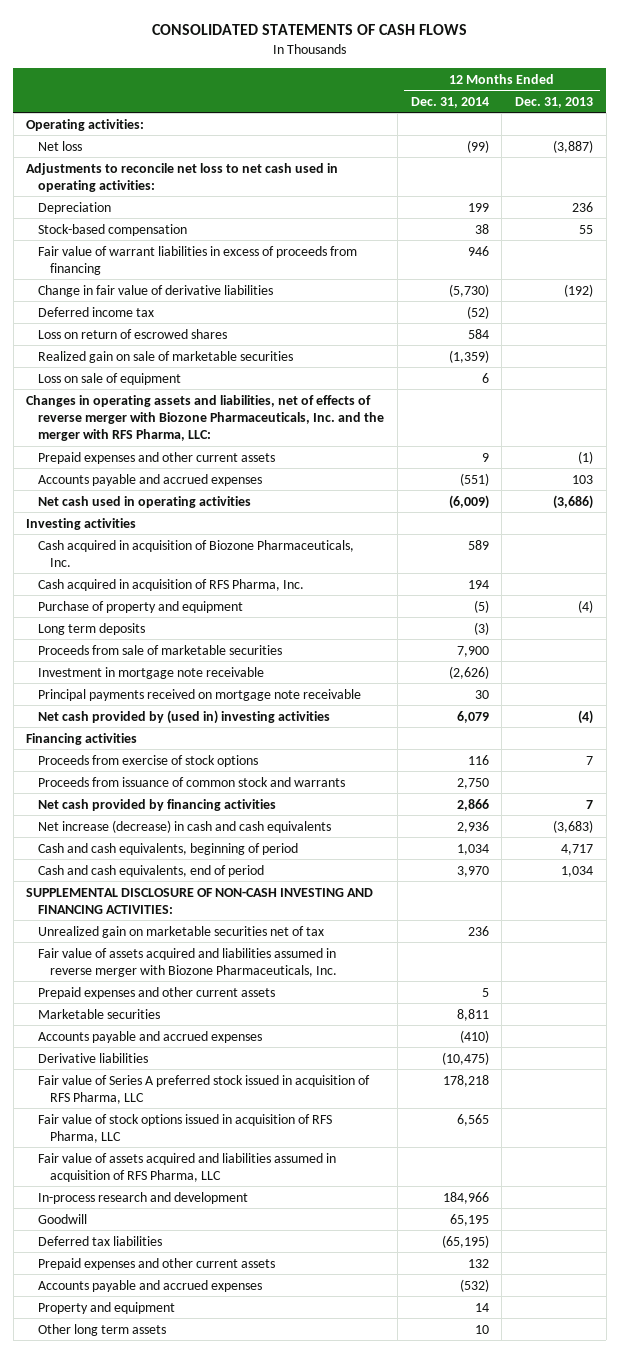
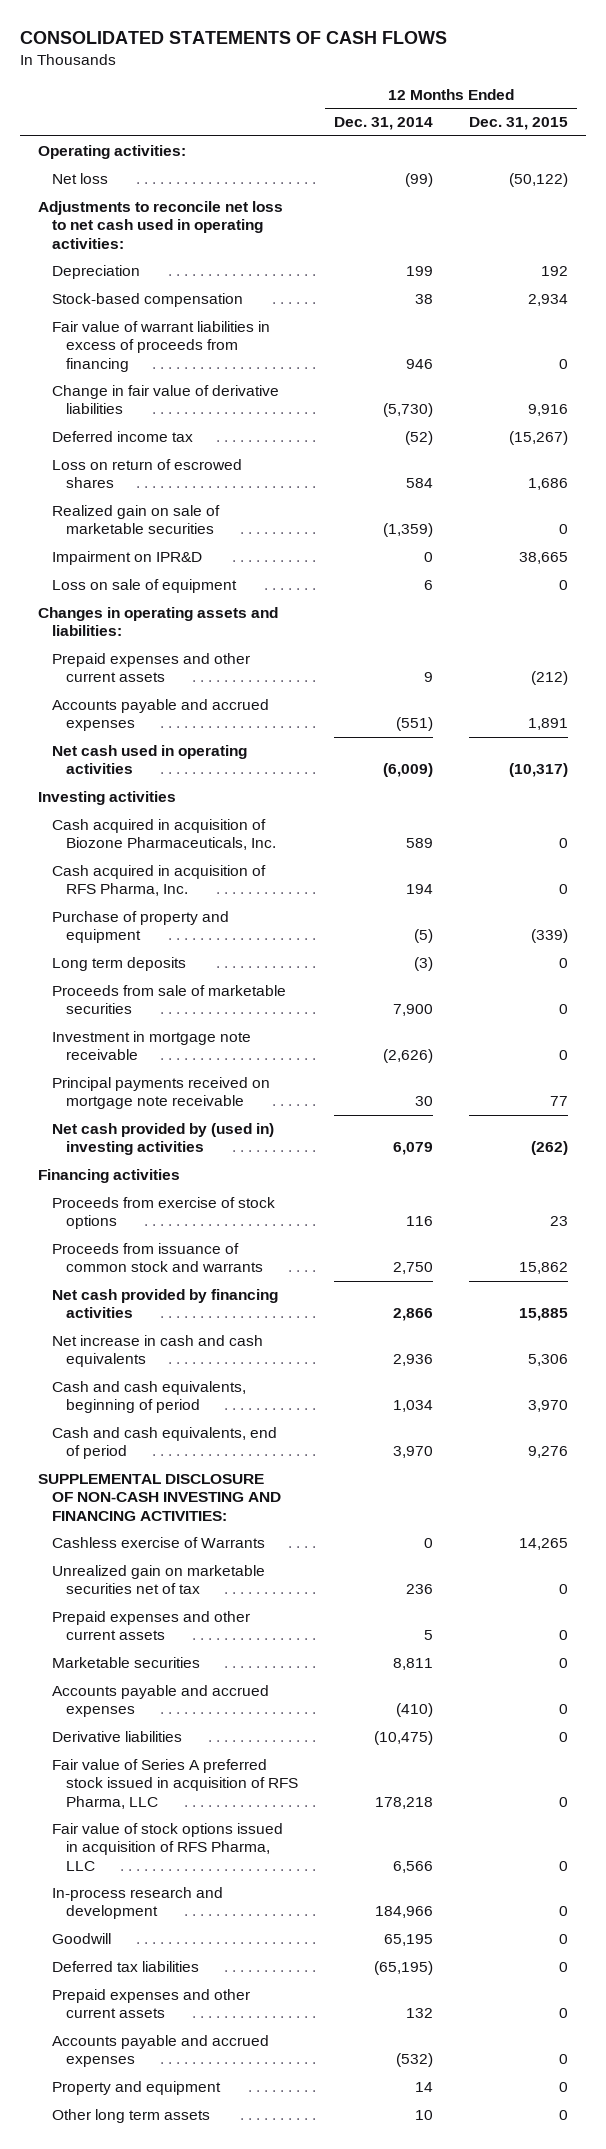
[515,96,594,108] Dec. 31, 2013 -> none
none -> [468,117,568,131] Dec. 31, 2015
none -> [51,551,202,566] Impairment on IPR&D
[26,394,385,442] Changes in operating assets and liabilities, net of effects of reverse merger with Biozone Pharmaceuticals, Inc. and the merger with RFS Pharma, LLC: -> none
none -> [37,607,278,637] Changes in operating assets and liabilities:
[38,819,332,833] Net increase (decrease) in cash and cash equivalents -> [51,1335,263,1368] Net increase in cash and cash equivalents
none -> [51,1537,265,1549] Cashless exercise of Warrants
[38,947,338,977] Fair value of assets acquired and liabilities assumed in reverse merger with Biozone Pharmaceuticals, Inc. -> none
[38,1152,337,1182] Fair value of assets acquired and liabilities assumed in acquisition of RFS Pharma, LLC -> none
[456,1113,489,1126] 6,565 -> [392,1860,433,1873] 6,566

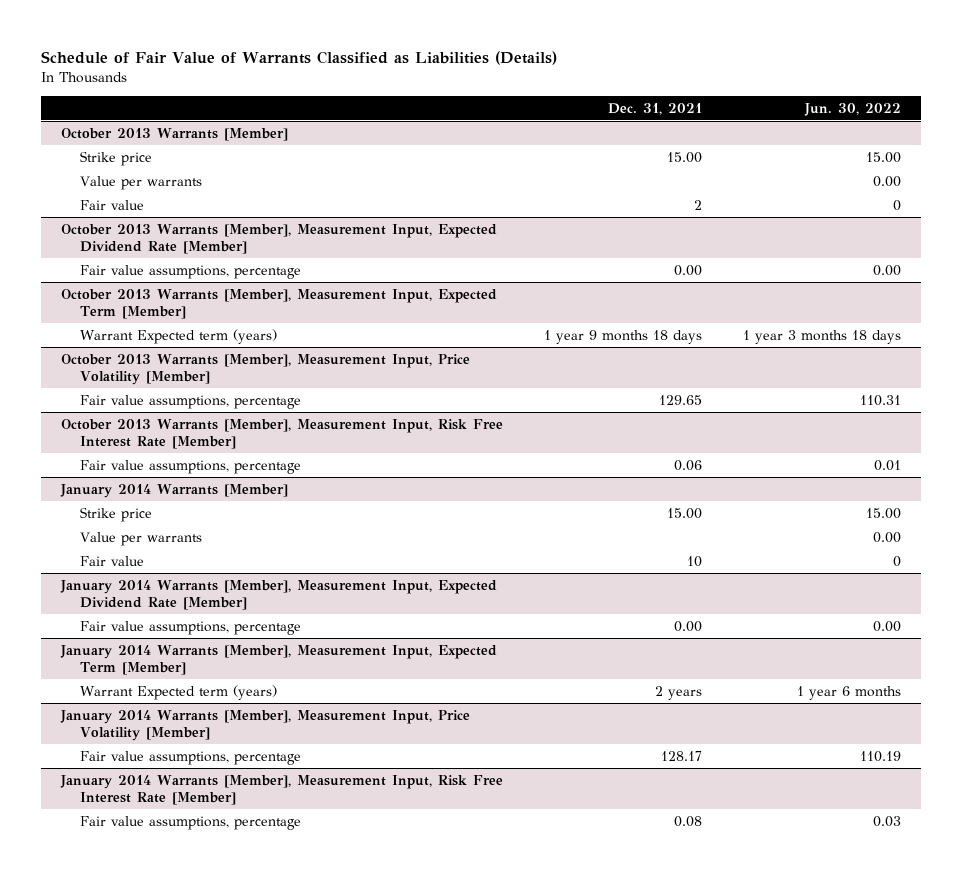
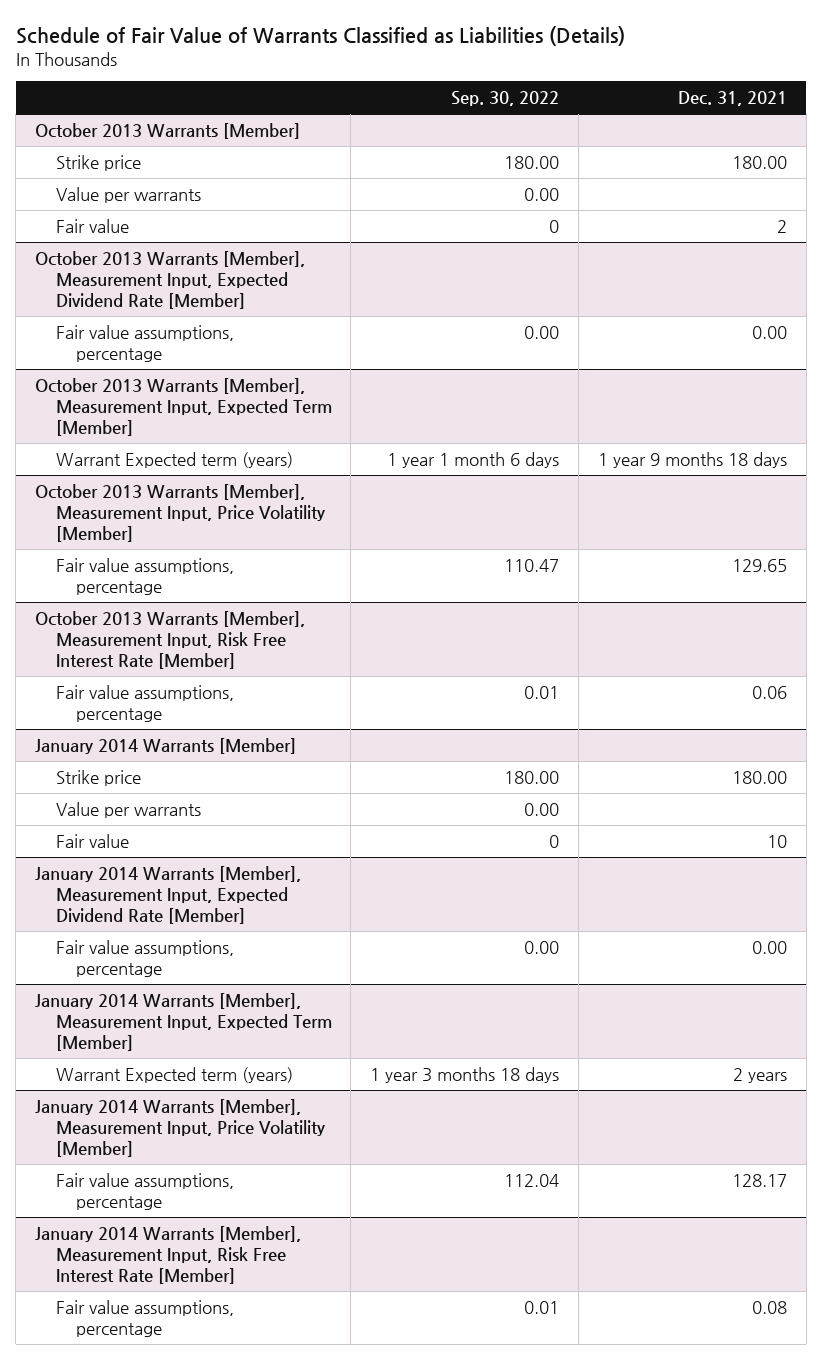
[803,102,901,116] Jun. 30, 2022 -> none
none -> [451,91,560,107] Sep. 30, 2022
[666,151,702,163] 15.00 -> [731,155,787,169] 180.00
[666,507,702,519] 15.00 -> [731,770,787,784] 180.00

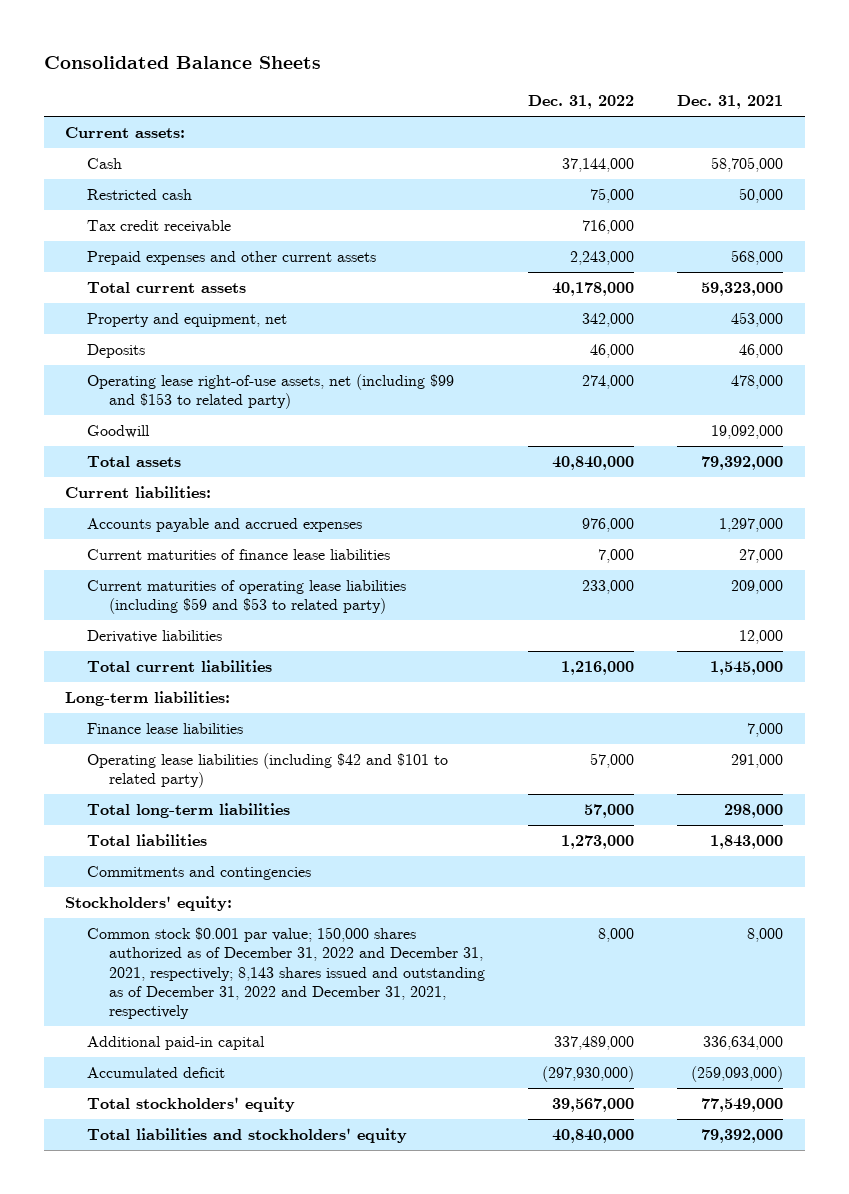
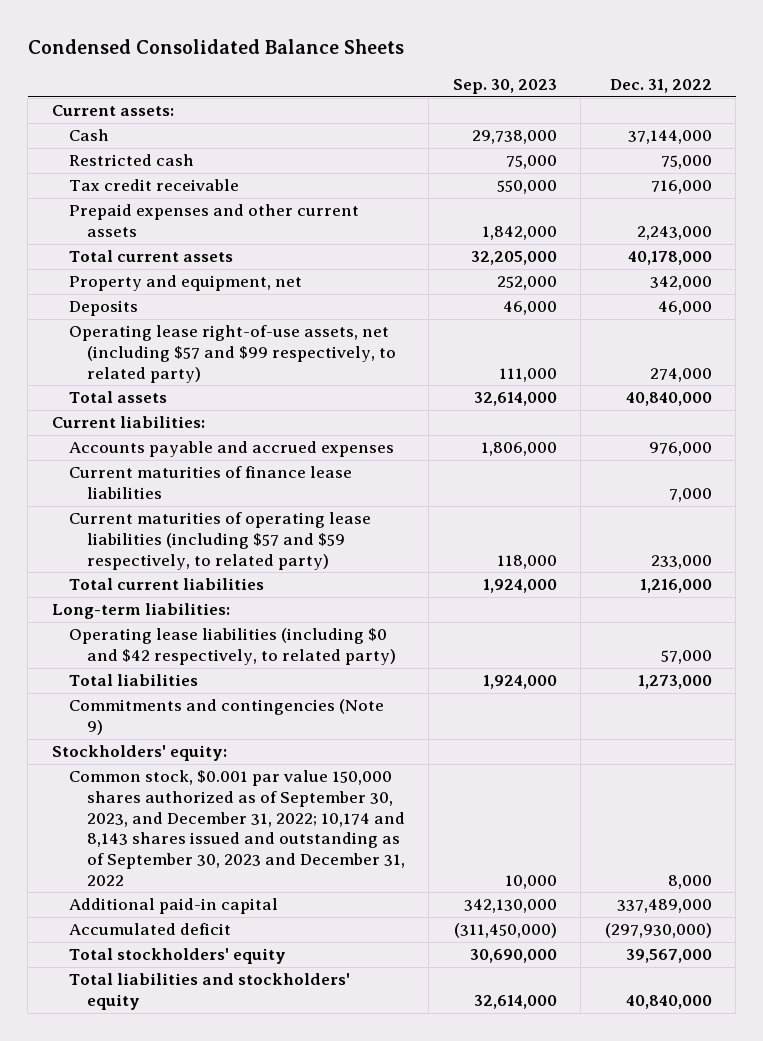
[43,56,321,70] Consolidated Balance Sheets -> [27,39,404,55] Condensed Consolidated Balance Sheets
[677,95,784,110] Dec. 31, 2021 -> none
none -> [452,79,557,95] Sep. 30, 2023
[87,425,151,439] Goodwill -> none
[87,374,455,410] Operating lease right-of-use assets, net (including $99 and $153 to related party) -> [69,325,396,383] Operating lease right-of-use assets, net (including $57 and $99 respectively, to related party)
[87,630,223,644] Derivative liabilities -> none
[87,580,407,615] Current maturities of operating lease liabilities (including $59 and $53 to related party) -> [69,512,372,570] Current maturities of operating lease liabilities (including $57 and $59 respectively, to related party)
[87,723,244,735] Finance lease liabilities -> none
[87,803,291,819] Total long-term liabilities -> none
[87,753,449,789] Operating lease liabilities (including $42 and $101 to related party) -> [69,628,396,666] Operating lease liabilities (including $0 and $42 respectively, to related party)
[87,866,312,881] Commitments and contingencies -> [69,699,385,736] Commitments and contingencies (Note 9)
[87,927,486,1020] Common stock $0.001 par value; 150,000 shares authorized as of December 31, 2022 and December 31, 2021, respectively; 8,143 shares issued and outstanding as of December 31, 2022 and December 31, 2021, respectively -> [69,770,405,886] Common stock, $0.001 par value 150,000 shares authorized as of September 30, 2023, and December 31, 2022; 10,174 and 8,143 shares issued and outstanding as of September 30, 2023 and December 31, 2022

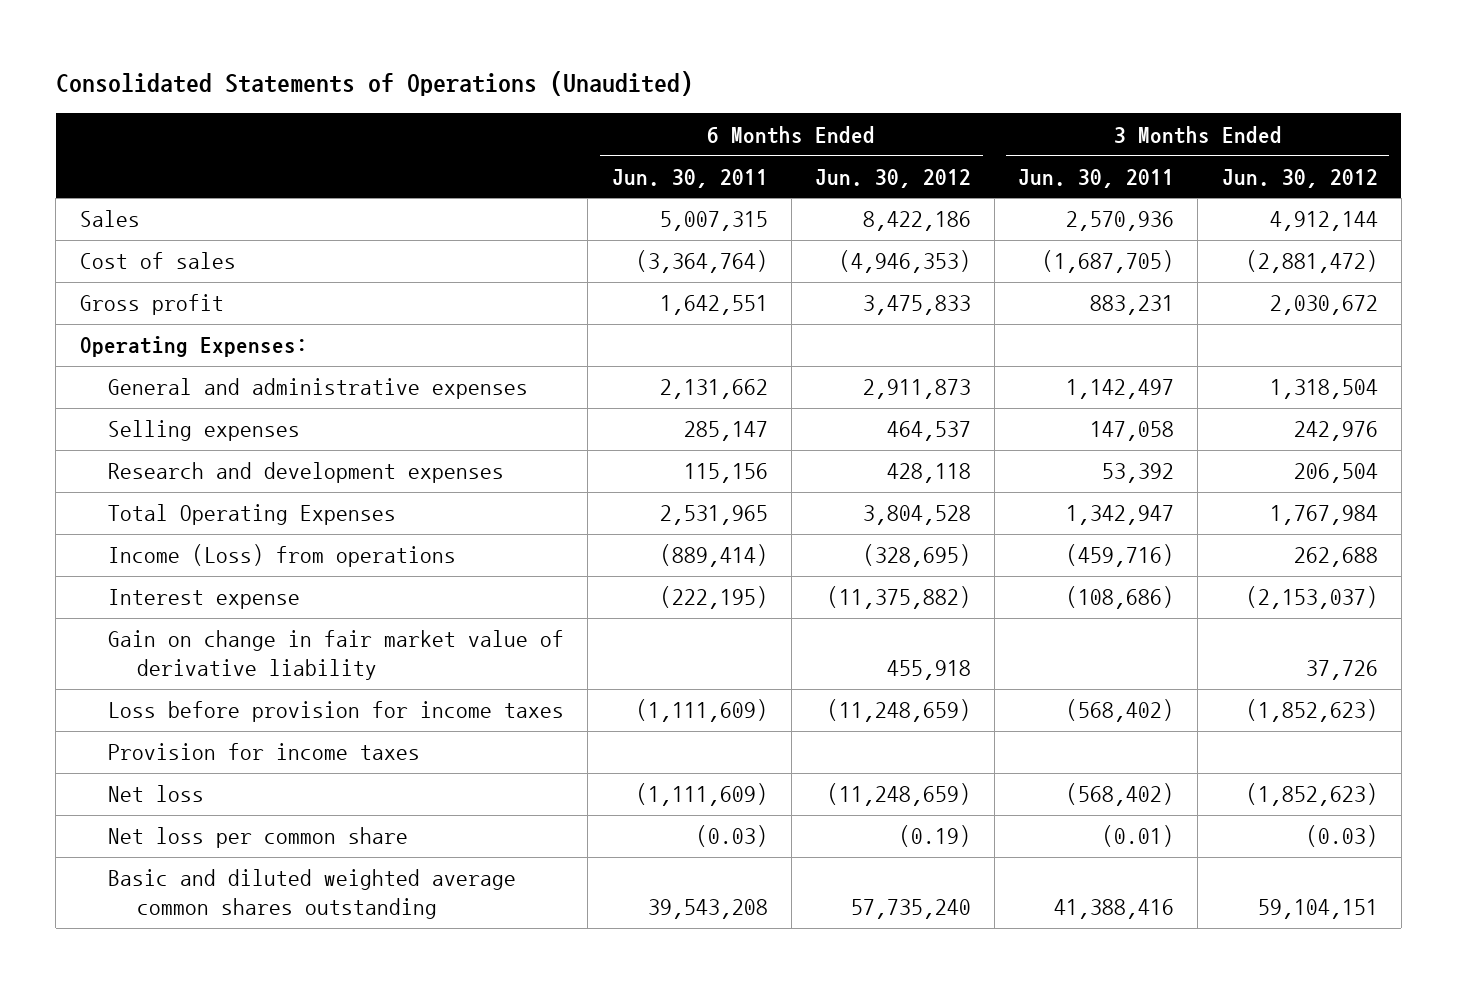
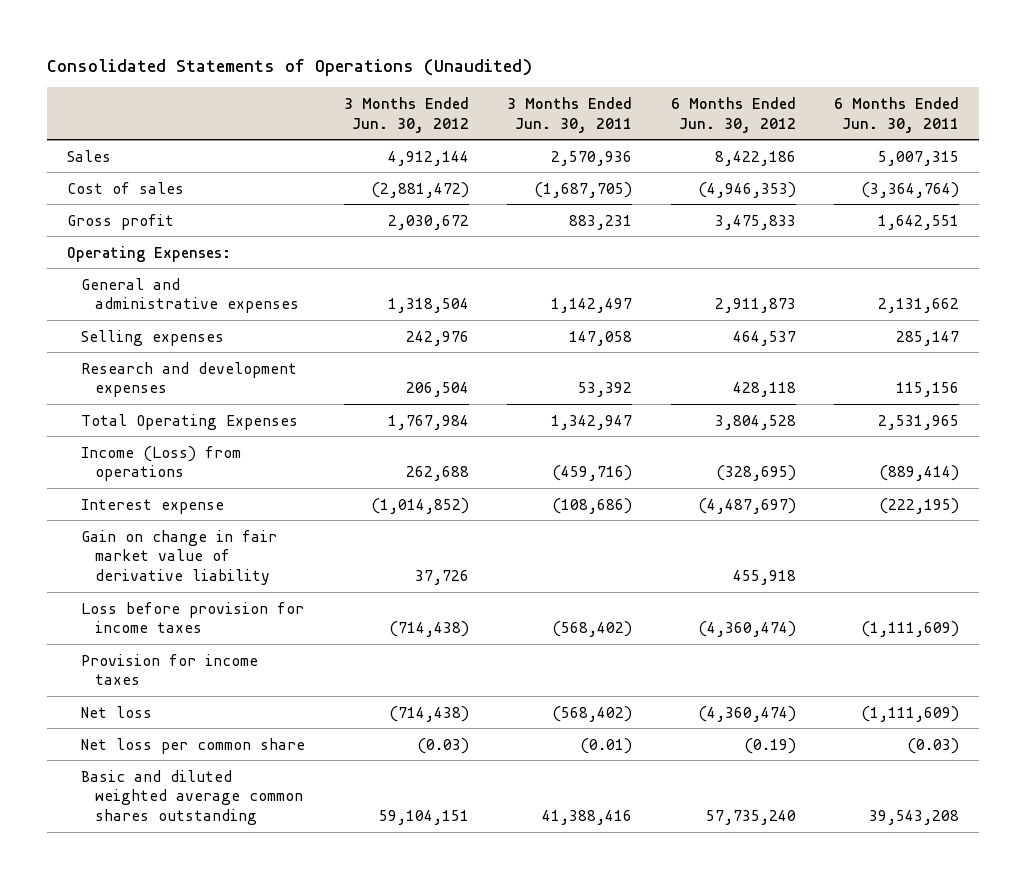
[826,586,971,610] (11,375,882) -> [697,497,796,514] (4,487,697)
[1245,586,1378,610] (2,153,037) -> [370,497,469,514] (1,014,852)
[826,699,971,723] (11,248,659) -> [697,621,796,638] (4,360,474)
[1245,699,1378,723] (1,852,623) -> [388,621,469,638] (714,438)
[826,783,971,807] (11,248,659) -> [697,705,796,722] (4,360,474)
[1245,783,1378,807] (1,852,623) -> [388,705,469,722] (714,438)

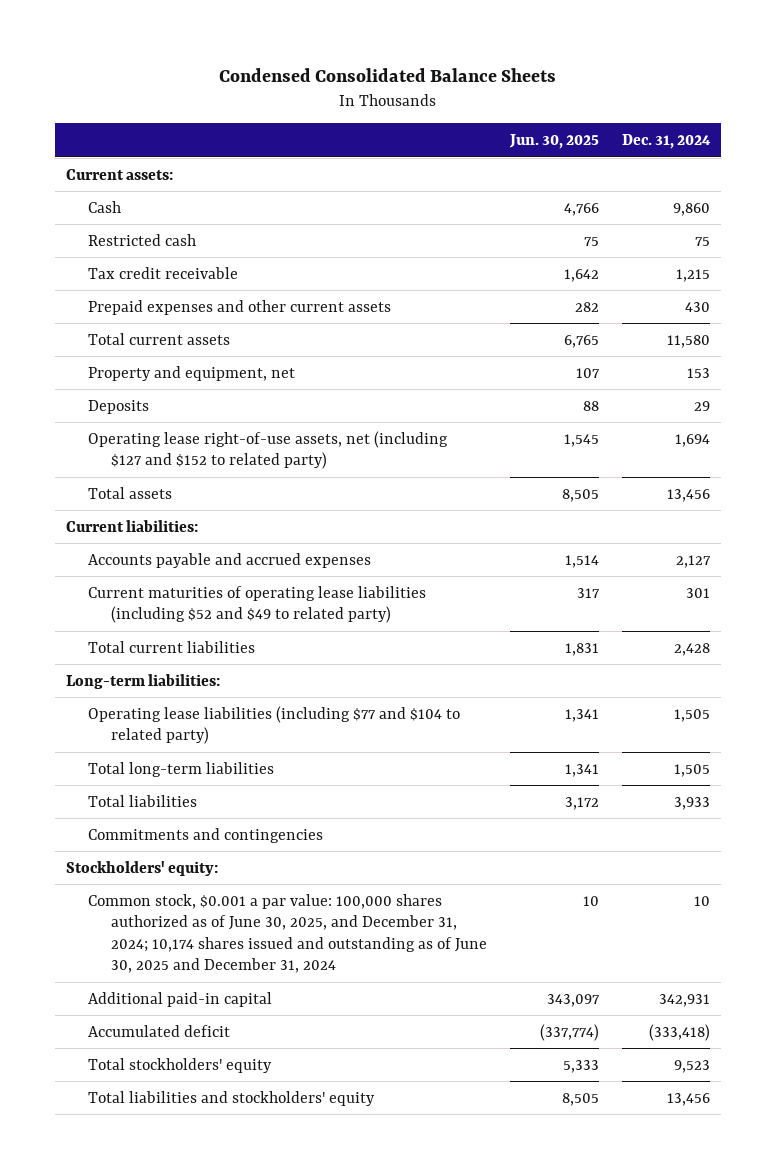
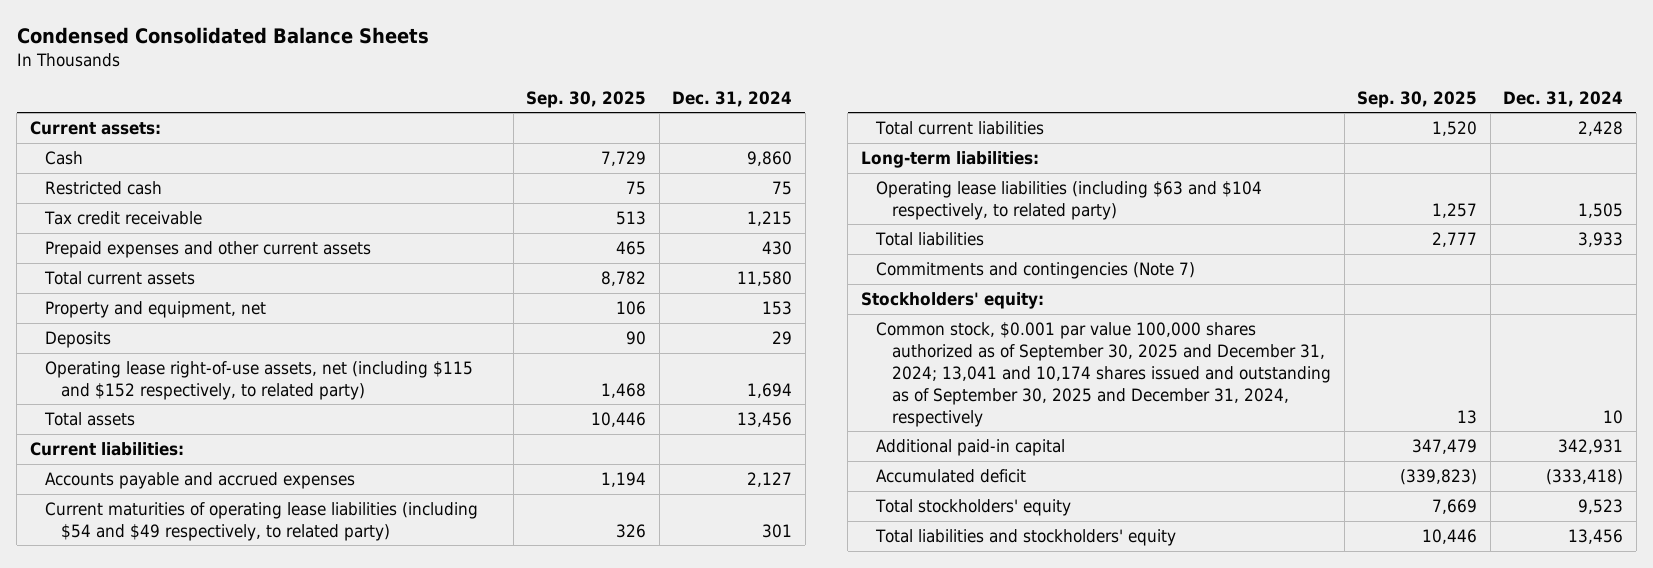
[508,134,599,150] Jun. 30, 2025 -> none
none -> [526,90,647,108] Sep. 30, 2025
[88,430,449,470] Operating lease right-of-use assets, net (including $127 and $152 to related party) -> [45,360,474,400] Operating lease right-of-use assets, net (including $115 and $152 respectively, to related party)
[88,585,427,624] Current maturities of operating lease liabilities (including $52 and $49 to related party) -> [45,501,479,541] Current maturities of operating lease liabilities (including $54 and $49 respectively, to related party)
[88,761,275,777] Total long-term liabilities -> none
[88,705,461,745] Operating lease liabilities (including $77 and $104 to related party) -> [876,180,1263,220] Operating lease liabilities (including $63 and $104 respectively, to related party)
[88,827,324,843] Commitments and contingencies -> [876,261,1196,279] Commitments and contingencies (Note 7)
[88,893,487,974] Common stock, $0.001 a par value: 100,000 shares authorized as of June 30, 2025, and December 31, 2024; 10,174 shares issued and outstanding as of June 30, 2025 and December 31, 2024 -> [876,321,1332,427] Common stock, $0.001 par value 100,000 shares authorized as of September 30, 2025 and December 31, 2024; 13,041 and 10,174 shares issued and outstanding as of September 30, 2025 and December 31, 2024, respectively

